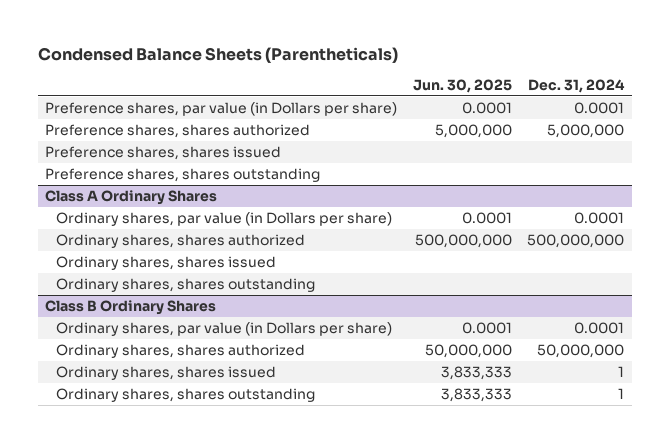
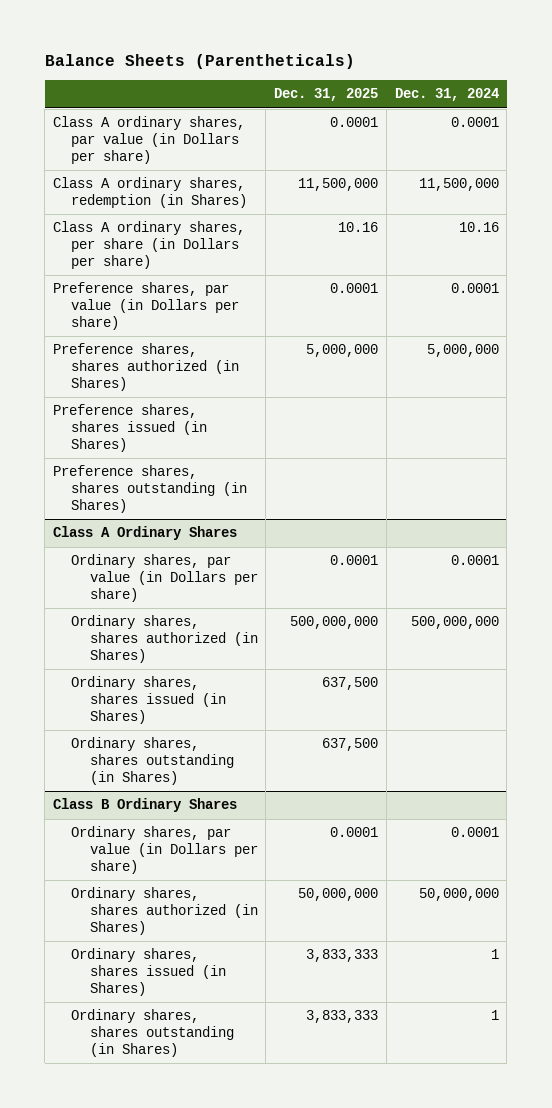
[37,46,398,63] Condensed Balance Sheets (Parentheticals) -> [44,54,355,70] Balance Sheets (Parentheticals)
[412,78,512,93] Jun. 30, 2025 -> none
none -> [274,88,379,102] Dec. 31, 2025
none -> [53,116,246,164] Class A ordinary shares, par value (in Dollars per share)
none -> [53,177,248,209] Class A ordinary shares, redemption (in Shares)
none -> [53,221,246,269] Class A ordinary shares, per share (in Dollars per share)
[45,124,311,139] Preference shares, shares authorized -> [53,343,240,391] Preference shares, shares authorized (in Shares)
[45,146,282,161] Preference shares, shares issued -> [53,404,208,452] Preference shares, shares issued (in Shares)
[45,168,321,183] Preference shares, shares outstanding -> [53,465,248,513] Preference shares, shares outstanding (in Shares)
[55,234,305,249] Ordinary shares, shares authorized -> [71,615,258,663] Ordinary shares, shares authorized (in Shares)
[55,256,276,271] Ordinary shares, shares issued -> [71,676,226,724] Ordinary shares, shares issued (in Shares)
[55,278,315,293] Ordinary shares, shares outstanding -> [71,737,234,785] Ordinary shares, shares outstanding (in Shares)
[55,344,305,359] Ordinary shares, shares authorized -> [71,887,258,935] Ordinary shares, shares authorized (in Shares)
[55,366,276,381] Ordinary shares, shares issued -> [71,948,226,996] Ordinary shares, shares issued (in Shares)
[55,388,315,403] Ordinary shares, shares outstanding -> [71,1009,234,1057] Ordinary shares, shares outstanding (in Shares)

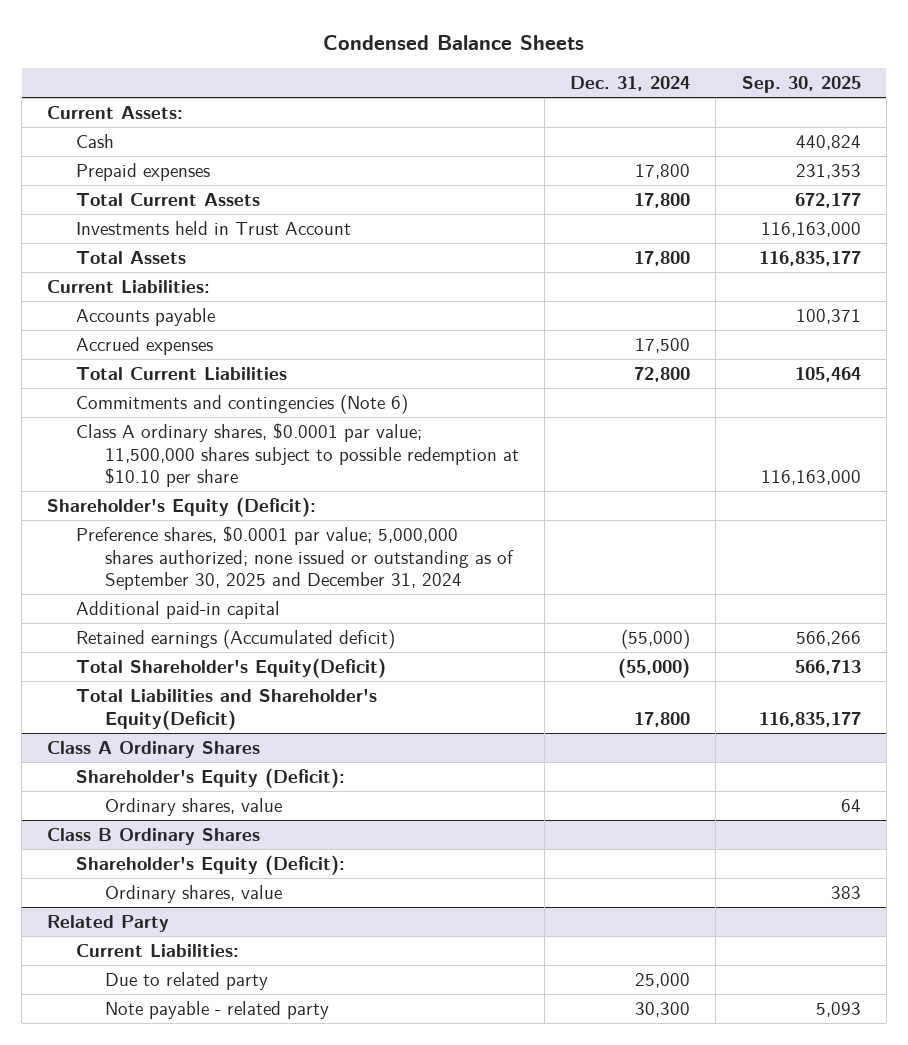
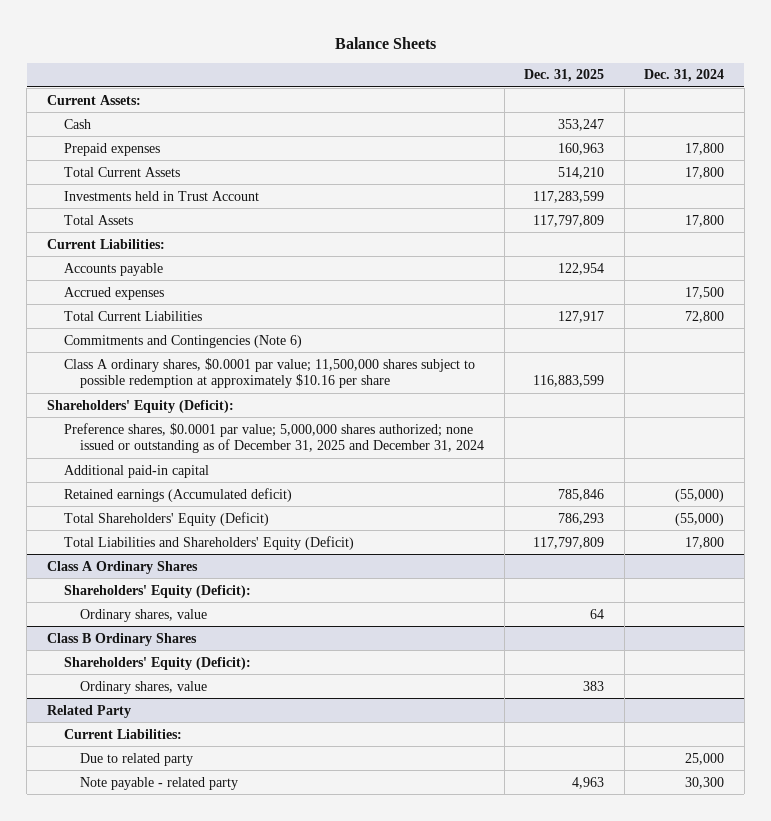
[322,34,584,50] Condensed Balance Sheets -> [334,36,436,49] Balance Sheets
[741,76,861,94] Sep. 30, 2025 -> none
none -> [524,69,605,83] Dec. 31, 2025
[75,394,408,415] Commitments and contingencies (Note 6) -> [63,334,302,348] Commitments and Contingencies (Note 6)
[75,423,519,488] Class A ordinary shares, $0.0001 par value; 11,500,000 shares subject to possible redemption at $10.10 per share -> [63,357,475,389] Class A ordinary shares, $0.0001 par value; 11,500,000 shares subject to possible redemption at approximately $10.16 per share
[47,497,317,518] Shareholder's Equity (Deficit): -> [46,399,234,413] Shareholders' Equity (Deficit):
[75,526,514,591] Preference shares, $0.0001 par value; 5,000,000 shares authorized; none issued or outstanding as of September 30, 2025 and December 31, 2024 -> [63,422,485,454] Preference shares, $0.0001 par value; 5,000,000 shares authorized; none issued or outstanding as of December 31, 2025 and December 31, 2024
[75,658,386,679] Total Shareholder's Equity(Deficit) -> [63,511,269,526] Total Shareholders' Equity (Deficit)
[75,689,377,730] Total Liabilities and Shareholder's Equity(Deficit) -> [63,535,354,550] Total Liabilities and Shareholders' Equity (Deficit)
[75,768,345,789] Shareholder's Equity (Deficit): -> [63,584,251,598] Shareholders' Equity (Deficit):
[75,855,345,876] Shareholder's Equity (Deficit): -> [63,656,251,670] Shareholders' Equity (Deficit):

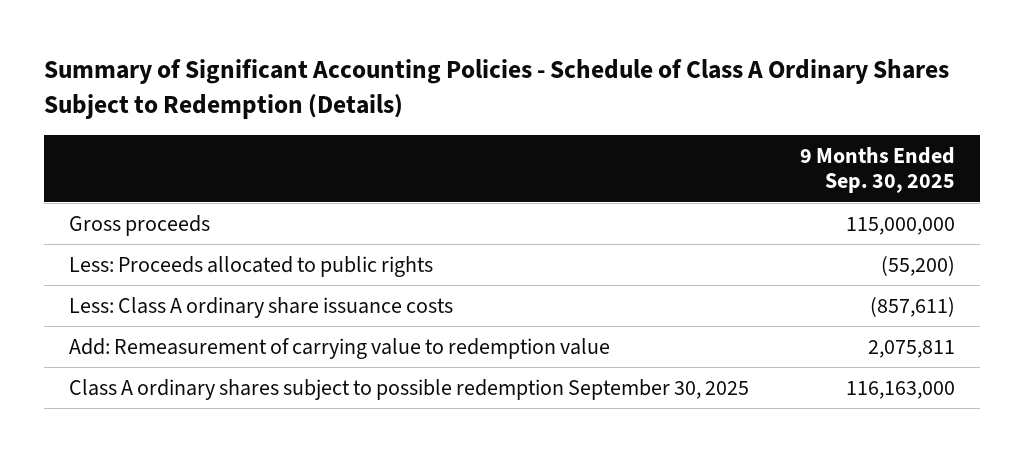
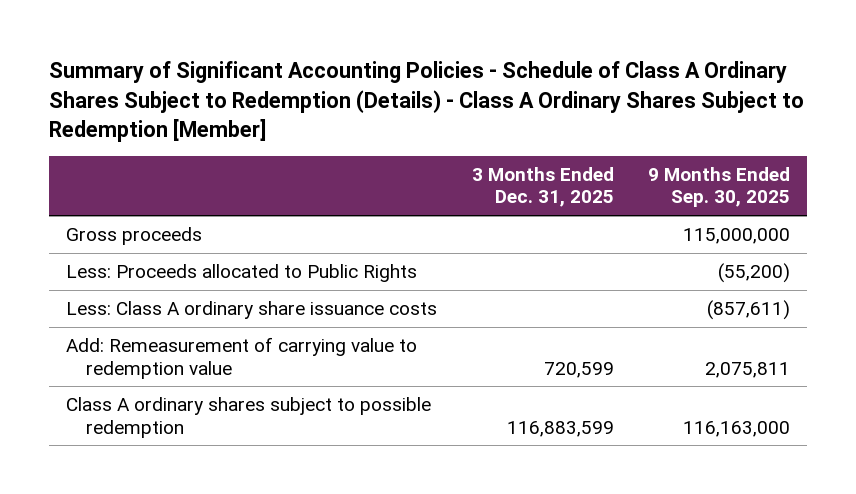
[44,59,950,119] Summary of Significant Accounting Policies - Schedule of Class A Ordinary Shares Subject to Redemption (Details) -> [49,61,805,142] Summary of Significant Accounting Policies - Schedule of Class A Ordinary Shares Subject to Redemption (Details) - Class A Ordinary Shares Subject to Redemption [Member]
none -> [471,166,614,208] 3 Months Ended Dec. 31, 2025
[69,255,434,277] Less: Proceeds allocated to public rights -> [66,264,418,283] Less: Proceeds allocated to Public Rights
[69,378,750,400] Class A ordinary shares subject to possible redemption September 30, 2025 -> [66,397,432,438] Class A ordinary shares subject to possible redemption

